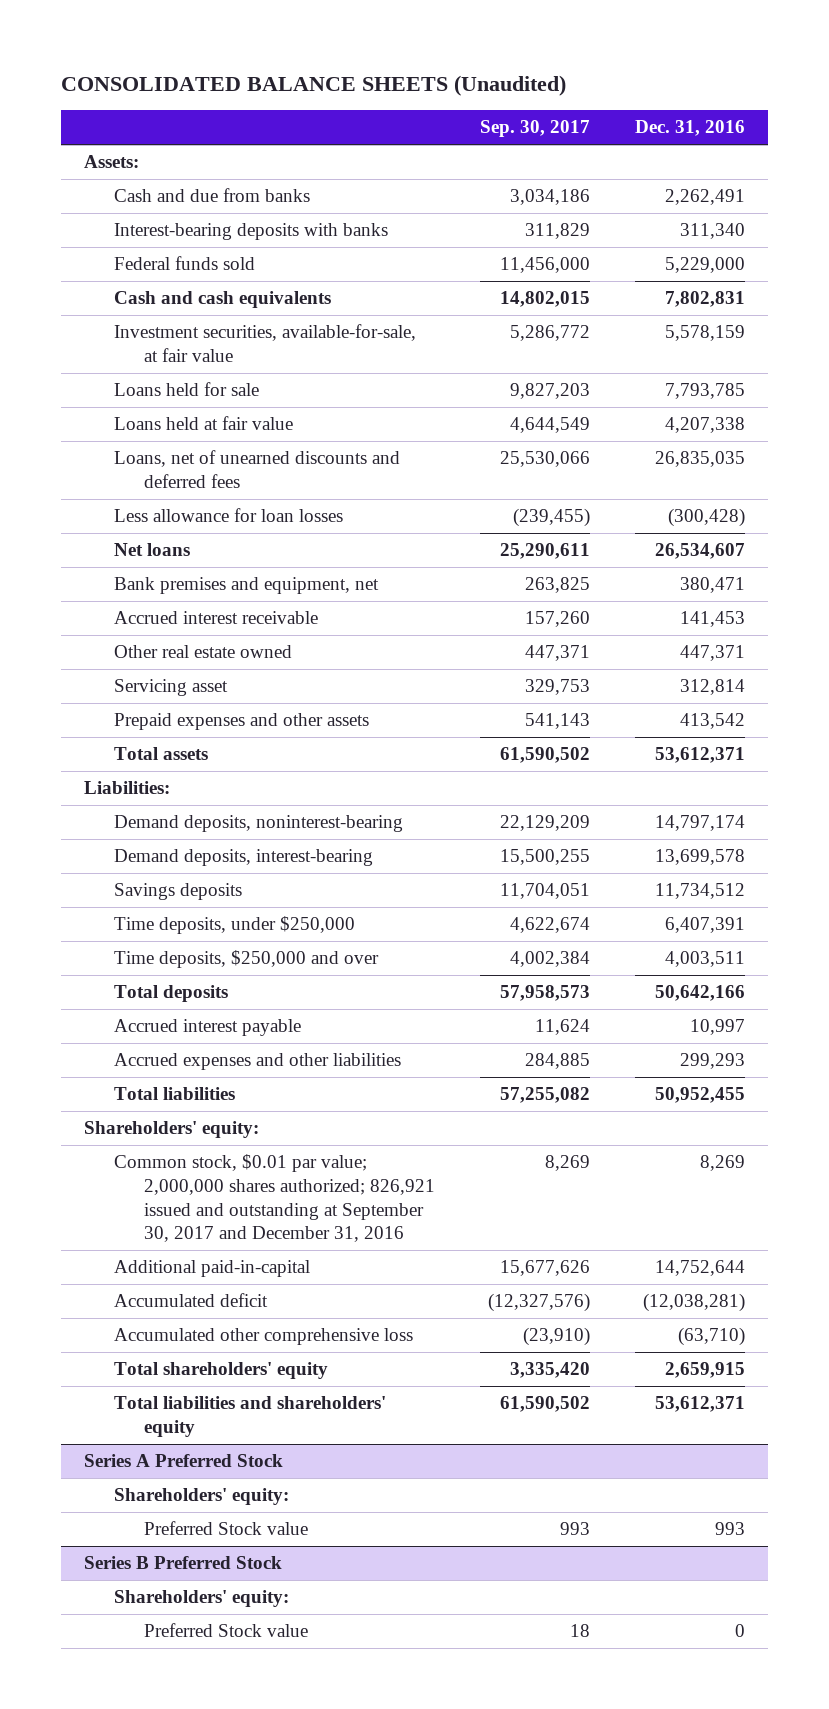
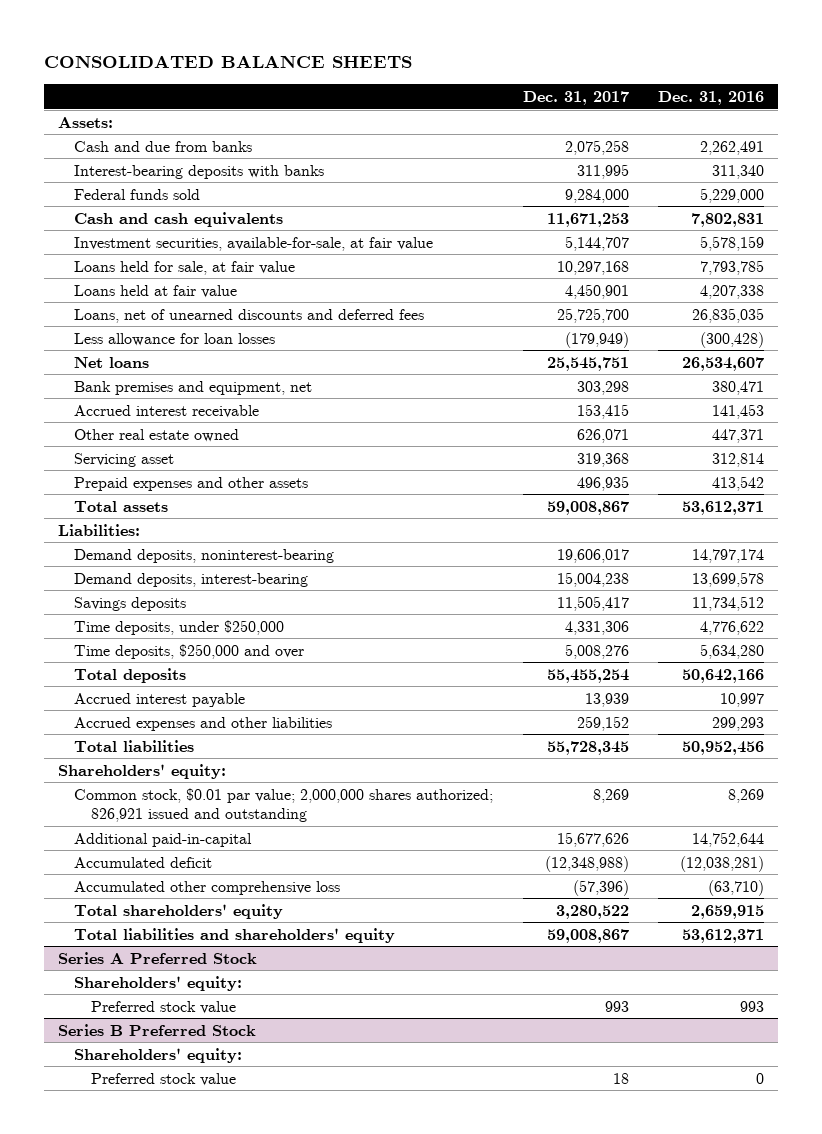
[61,75,567,97] CONSOLIDATED BALANCE SHEETS (Unaudited) -> [43,55,412,69] CONSOLIDATED BALANCE SHEETS
[480,120,591,138] Sep. 30, 2017 -> none
none -> [522,90,629,105] Dec. 31, 2017
[114,382,260,397] Loans held for sale -> [74,260,296,275] Loans held for sale, at fair value
[665,917,746,934] 6,407,391 -> [699,620,764,635] 4,776,622
[665,951,746,968] 4,003,511 -> [699,643,764,659] 5,634,280
[655,1087,746,1104] 50,952,455 -> [681,740,764,755] 50,952,456
[114,1154,436,1243] Common stock, $0.01 par value; 2,000,000 shares authorized; 826,921 issued and outstanding at September 30, 2017 and December 31, 2016 -> [74,787,494,823] Common stock, $0.01 par value; 2,000,000 shares authorized; 826,921 issued and outstanding
[144,1521,309,1536] Preferred Stock value -> [90,1000,236,1014] Preferred stock value
[144,1623,309,1638] Preferred Stock value -> [90,1072,236,1086] Preferred stock value

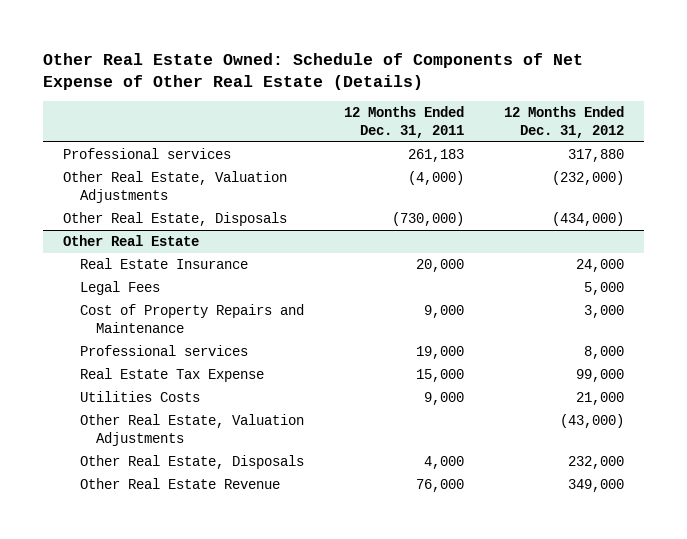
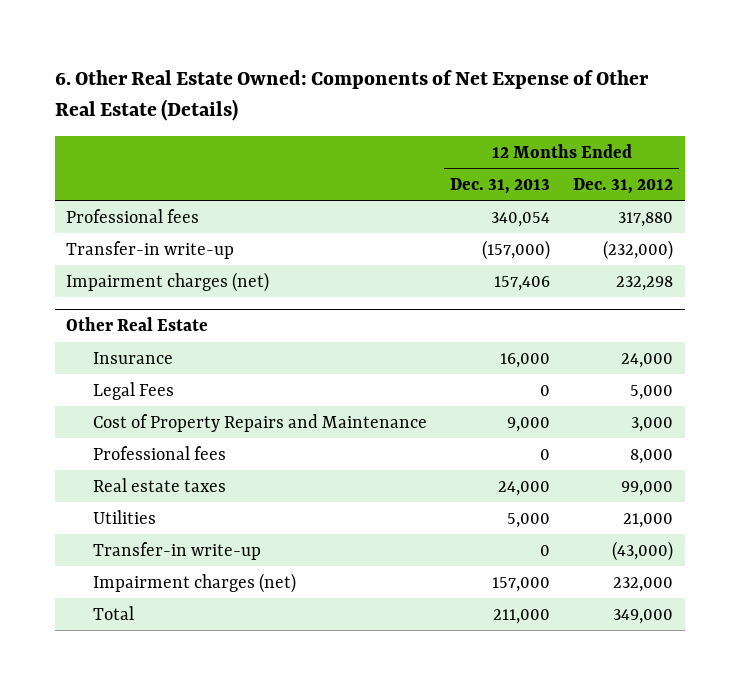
[42,52,583,91] Other Real Estate Owned: Schedule of Components of Net Expense of Other Real Estate (Details) -> [54,70,649,122] 6. Other Real Estate Owned: Components of Net Expense of Other Real Estate (Details)
[343,106,464,139] 12 Months Ended Dec. 31, 2011 -> none
none -> [450,177,551,194] Dec. 31, 2013
[62,212,287,227] Other Real Estate, Disposals -> none
[62,148,231,160] Professional services -> [66,208,200,223] Professional fees
[62,171,287,204] Other Real Estate, Valuation Adjustments -> [66,240,235,259] Transfer-in write-up
none -> [66,271,270,292] Impairment charges (net)
[79,258,248,270] Real Estate Insurance -> [93,351,174,364] Insurance
[79,345,248,357] Professional services -> [93,445,227,460] Professional fees
[79,368,264,383] Real Estate Tax Expense -> [93,477,227,492] Real estate taxes
[79,391,200,403] Utilities Costs -> [93,509,157,524] Utilities
[79,414,304,447] Other Real Estate, Valuation Adjustments -> [93,541,262,560] Transfer-in write-up
[79,455,304,470] Other Real Estate, Disposals -> [93,572,297,593] Impairment charges (net)
[79,478,280,490] Other Real Estate Revenue -> [93,605,135,620] Total

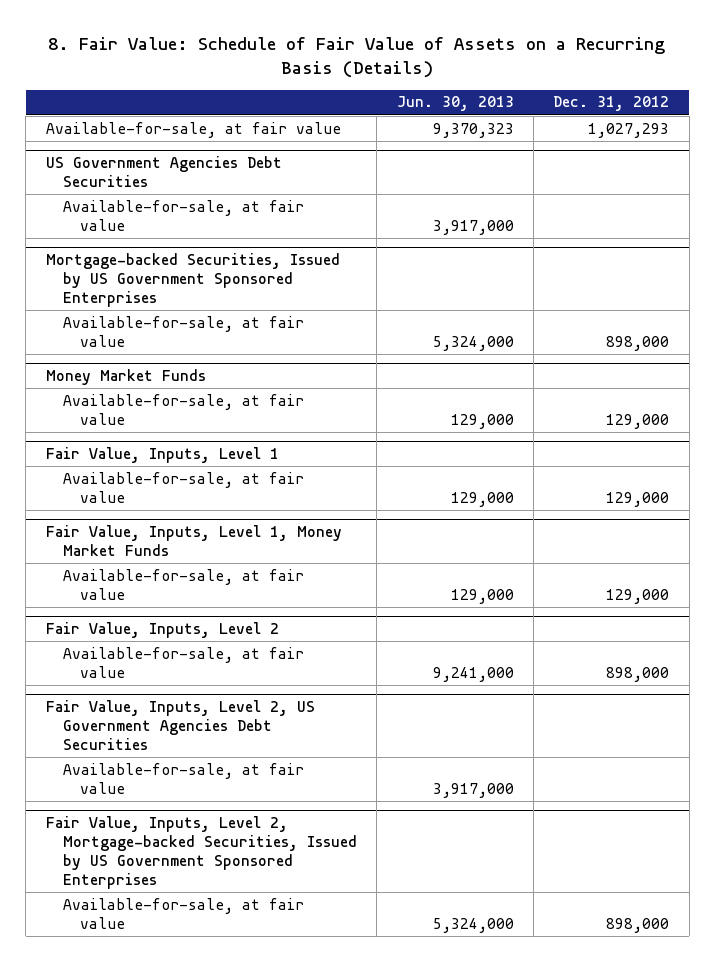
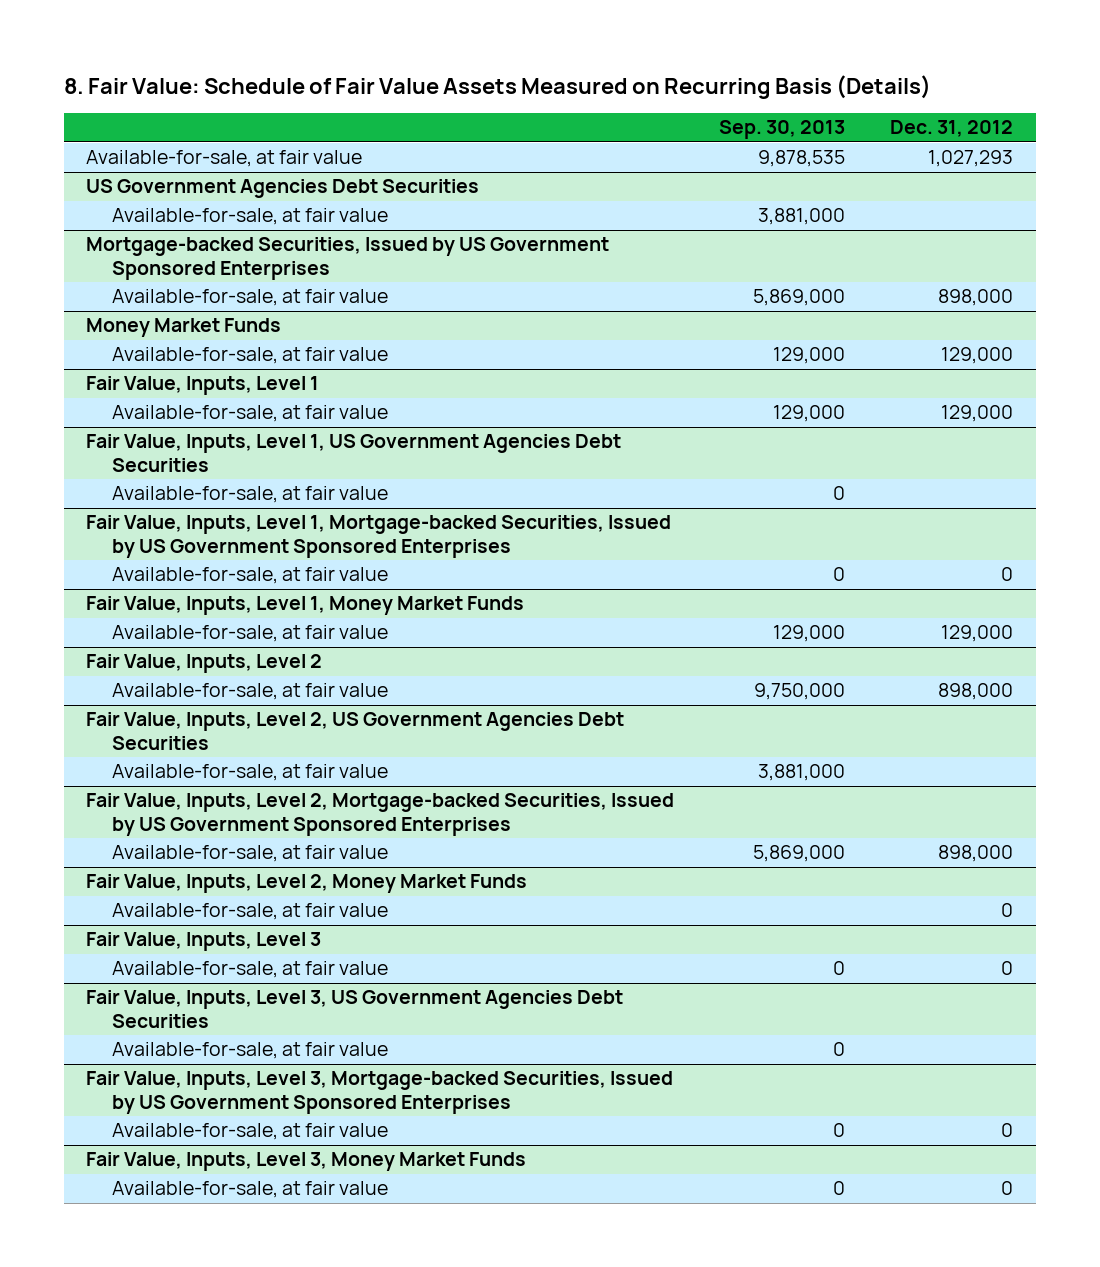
[48,36,666,79] 8. Fair Value: Schedule of Fair Value of Assets on a Recurring Basis (Details) -> [63,74,931,99] 8. Fair Value: Schedule of Fair Value Assets Measured on Recurring Basis (Details)
[396,96,514,112] Jun. 30, 2013 -> none
none -> [719,120,846,140] Sep. 30, 2013
none -> [86,434,622,472] Fair Value, Inputs, Level 1, US Government Agencies Debt Securities
none -> [112,486,389,504] Available-for-sale, at fair value
none -> [86,515,672,558] Fair Value, Inputs, Level 1, Mortgage-backed Securities, Issued by US Government Sponsored Enterprises
none -> [112,567,389,585] Available-for-sale, at fair value
none -> [86,874,528,894] Fair Value, Inputs, Level 2, Money Market Funds
none -> [112,903,389,921] Available-for-sale, at fair value
none -> [86,932,322,952] Fair Value, Inputs, Level 3
none -> [112,961,389,979] Available-for-sale, at fair value
none -> [86,990,624,1028] Fair Value, Inputs, Level 3, US Government Agencies Debt Securities
none -> [112,1042,389,1060] Available-for-sale, at fair value
none -> [86,1071,674,1114] Fair Value, Inputs, Level 3, Mortgage-backed Securities, Issued by US Government Sponsored Enterprises
none -> [112,1123,389,1141] Available-for-sale, at fair value
none -> [86,1152,527,1172] Fair Value, Inputs, Level 3, Money Market Funds
none -> [112,1181,389,1199] Available-for-sale, at fair value

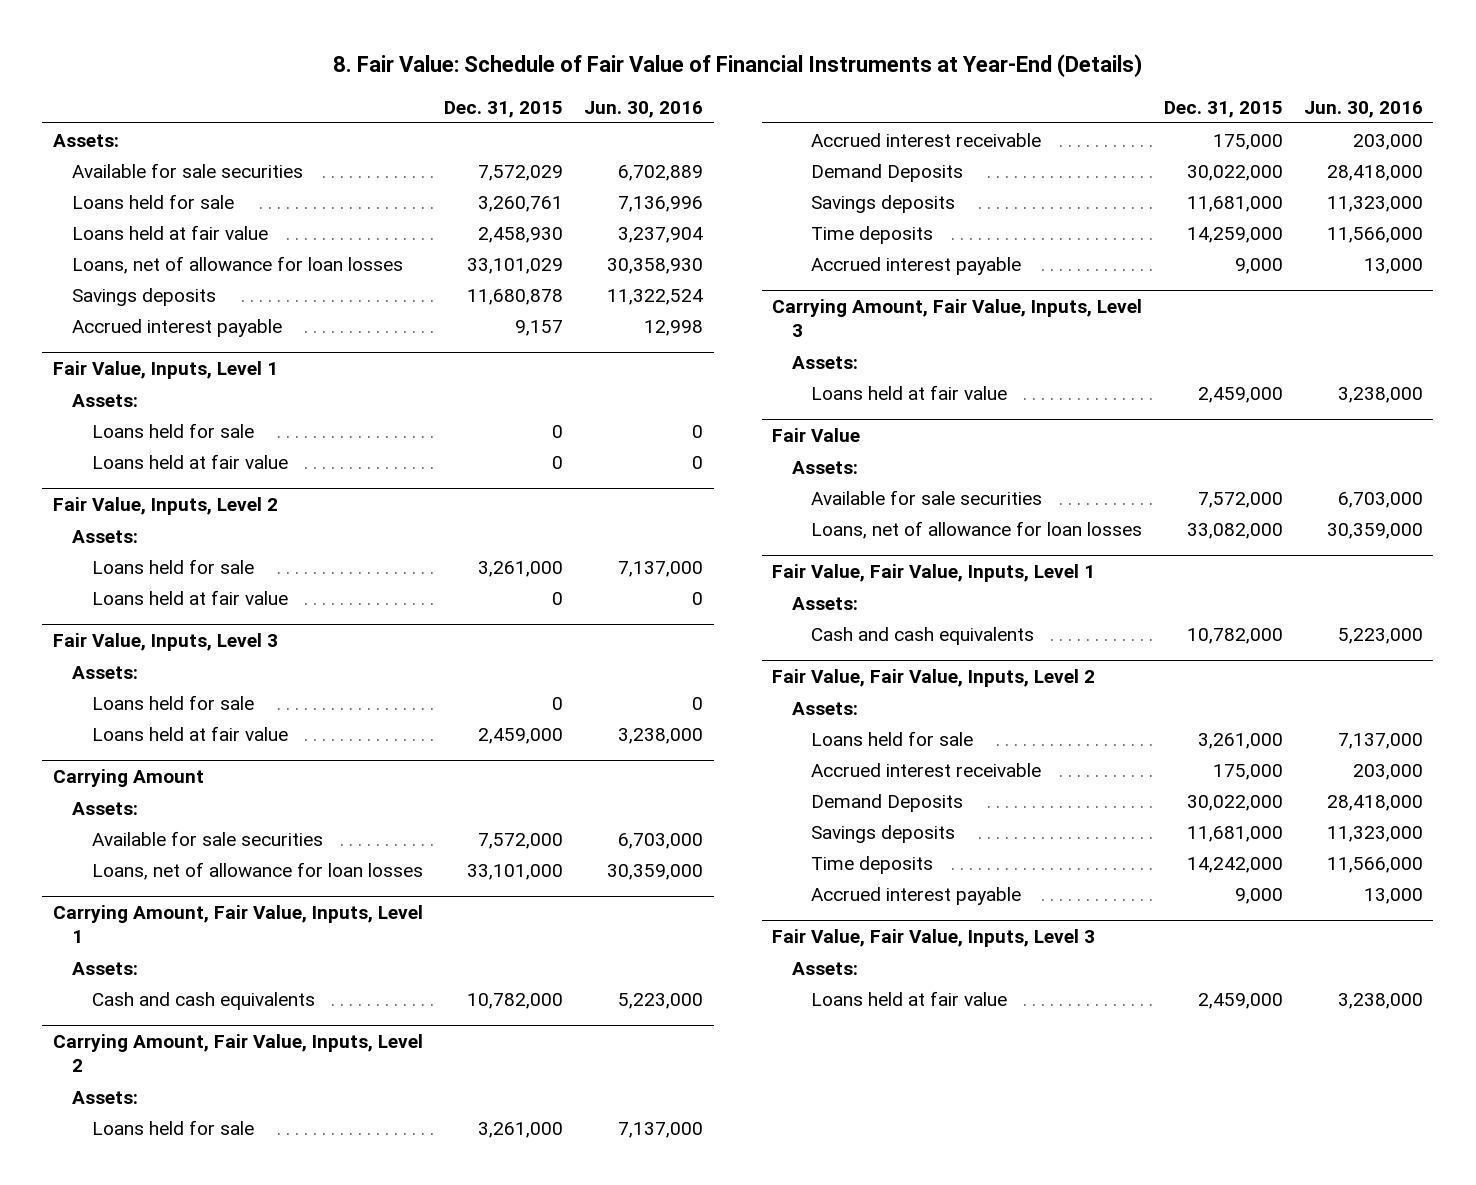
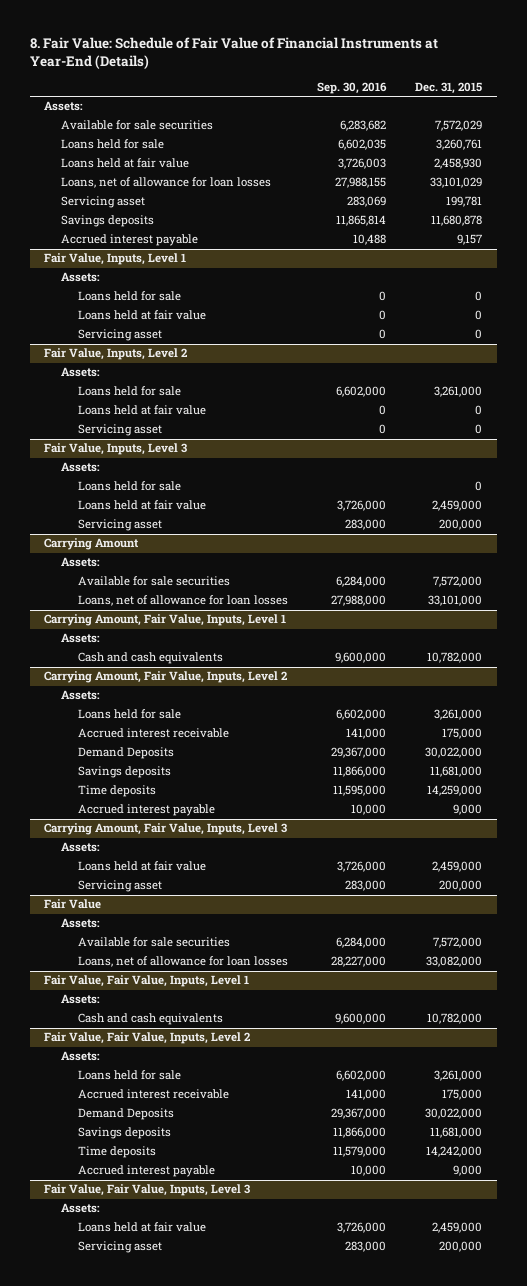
[584,100,704,118] Jun. 30, 2016 -> none
none -> [316,82,387,95] Sep. 30, 2016
none -> [61,196,146,209] Servicing asset
none -> [77,329,162,342] Servicing asset
none -> [77,424,162,437] Servicing asset
none -> [77,519,162,532] Servicing asset
none -> [77,880,162,893] Servicing asset
none -> [77,1241,162,1254] Servicing asset

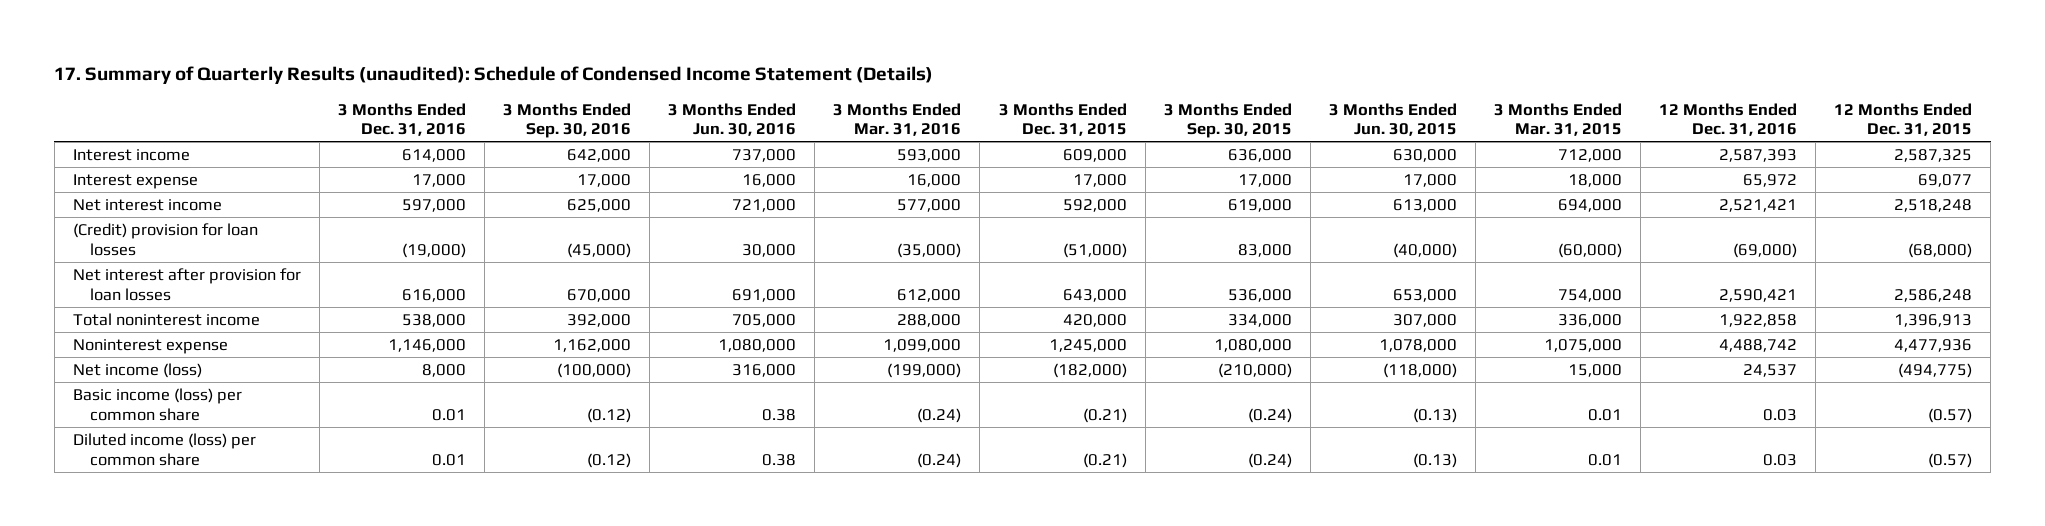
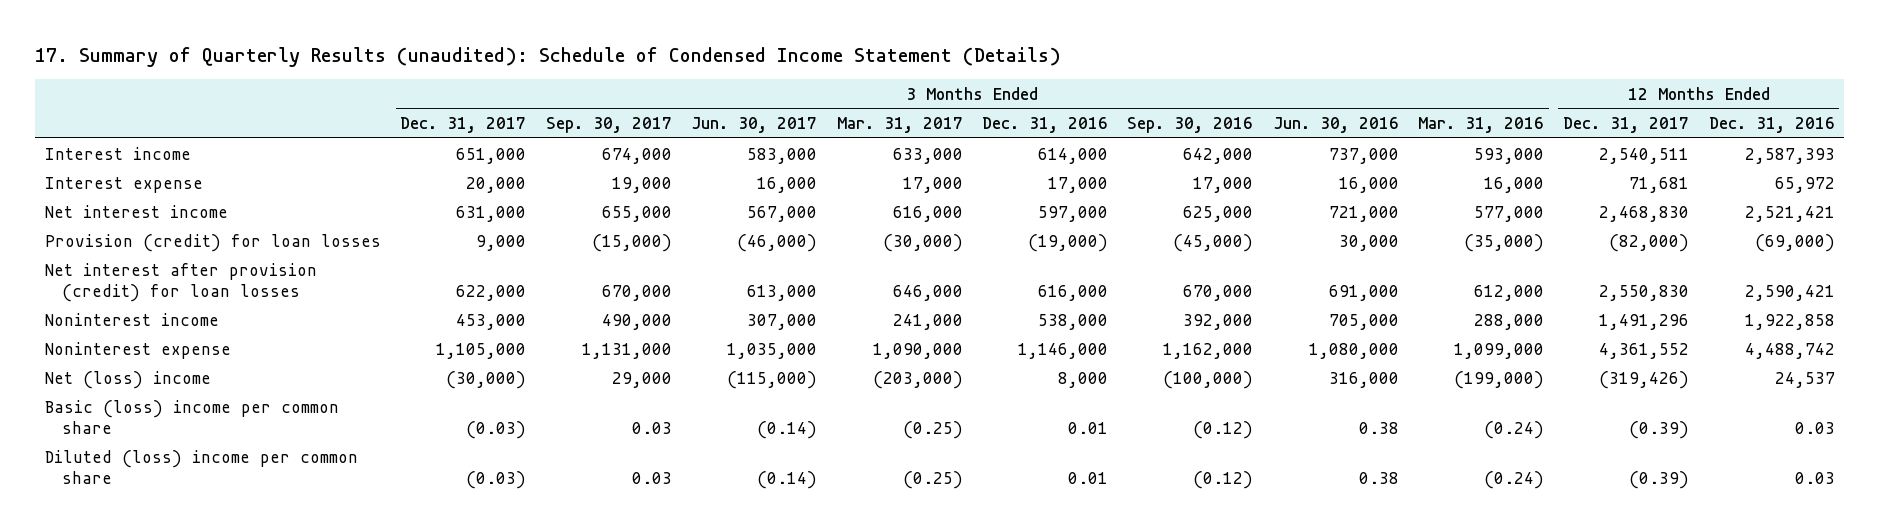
[998,102,1127,137] 3 Months Ended Dec. 31, 2015 -> none
[1163,102,1292,139] 3 Months Ended Sep. 30, 2015 -> none
[1328,102,1457,137] 3 Months Ended Jun. 30, 2015 -> none
[1493,102,1622,137] 3 Months Ended Mar. 31, 2015 -> none
[1834,102,1973,137] 12 Months Ended Dec. 31, 2015 -> none
none -> [400,117,527,134] Dec. 31, 2017
none -> [545,117,672,134] Sep. 30, 2017
none -> [691,117,818,134] Jun. 30, 2017
none -> [836,117,963,134] Mar. 31, 2017
none -> [1563,117,1690,134] Dec. 31, 2017
[73,223,259,256] (Credit) provision for loan losses -> [45,233,382,252] Provision (credit) for loan losses
[73,268,302,301] Net interest after provision for loan losses -> [45,262,318,302] Net interest after provision (credit) for loan losses
[73,313,261,327] Total noninterest income -> [45,312,220,326] Noninterest income
[73,363,203,379] Net income (loss) -> [45,370,212,389] Net (loss) income
[73,388,243,421] Basic income (loss) per common share -> [45,399,340,434] Basic (loss) income per common share
[73,433,257,466] Diluted income (loss) per common share -> [45,449,359,484] Diluted (loss) income per common share

